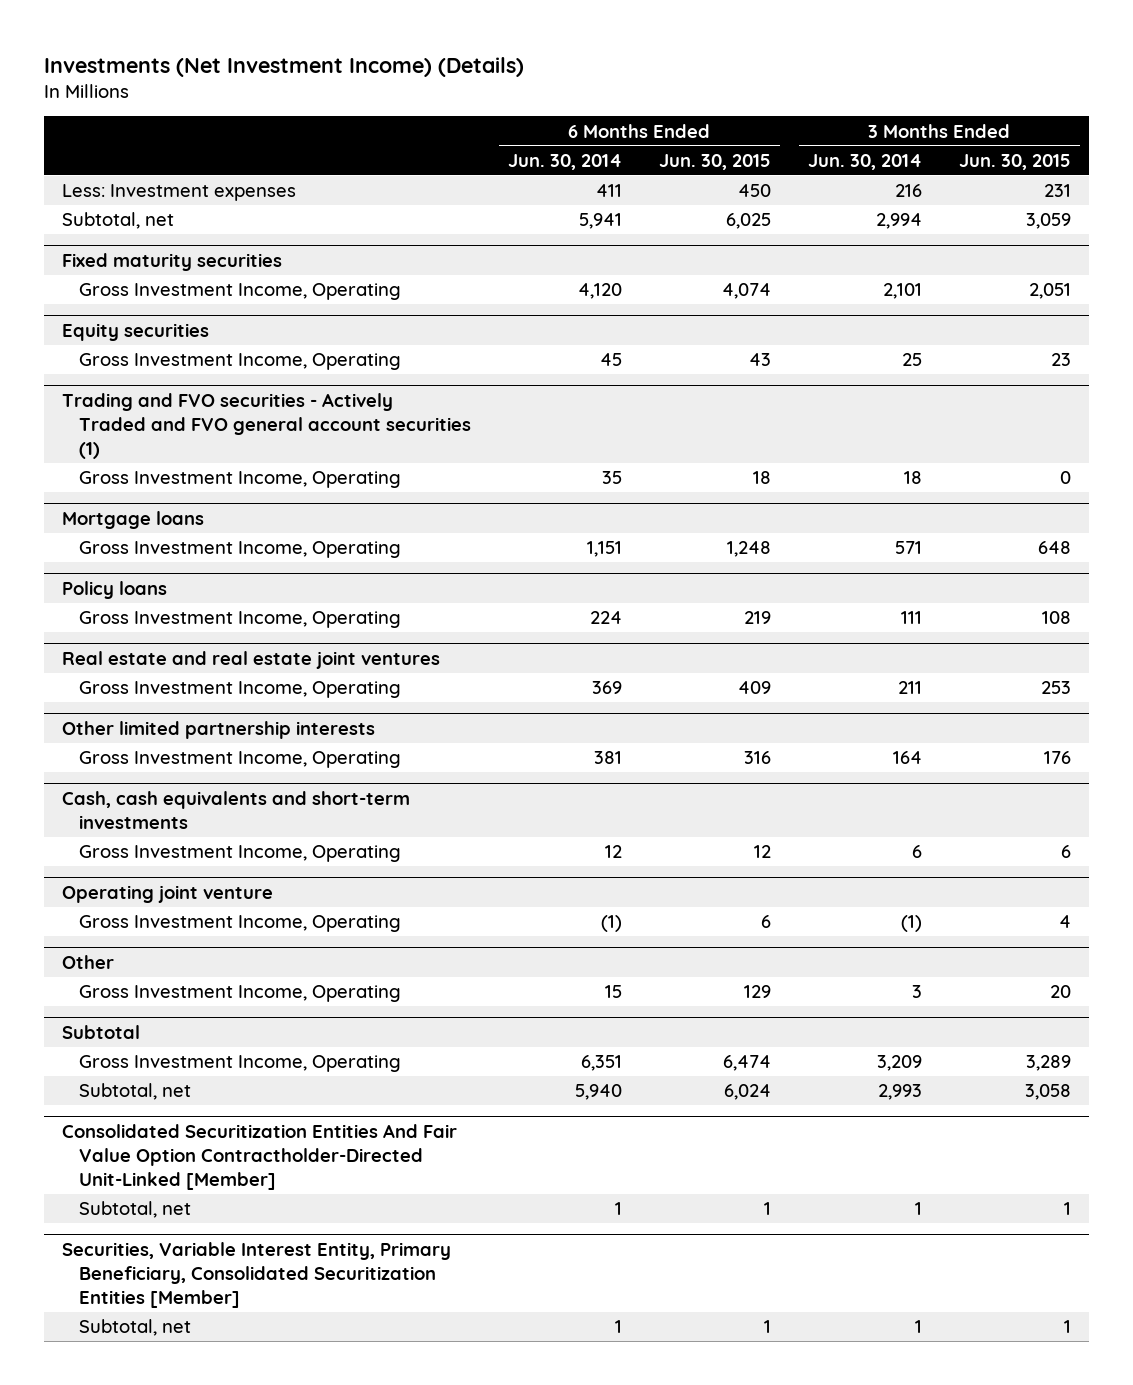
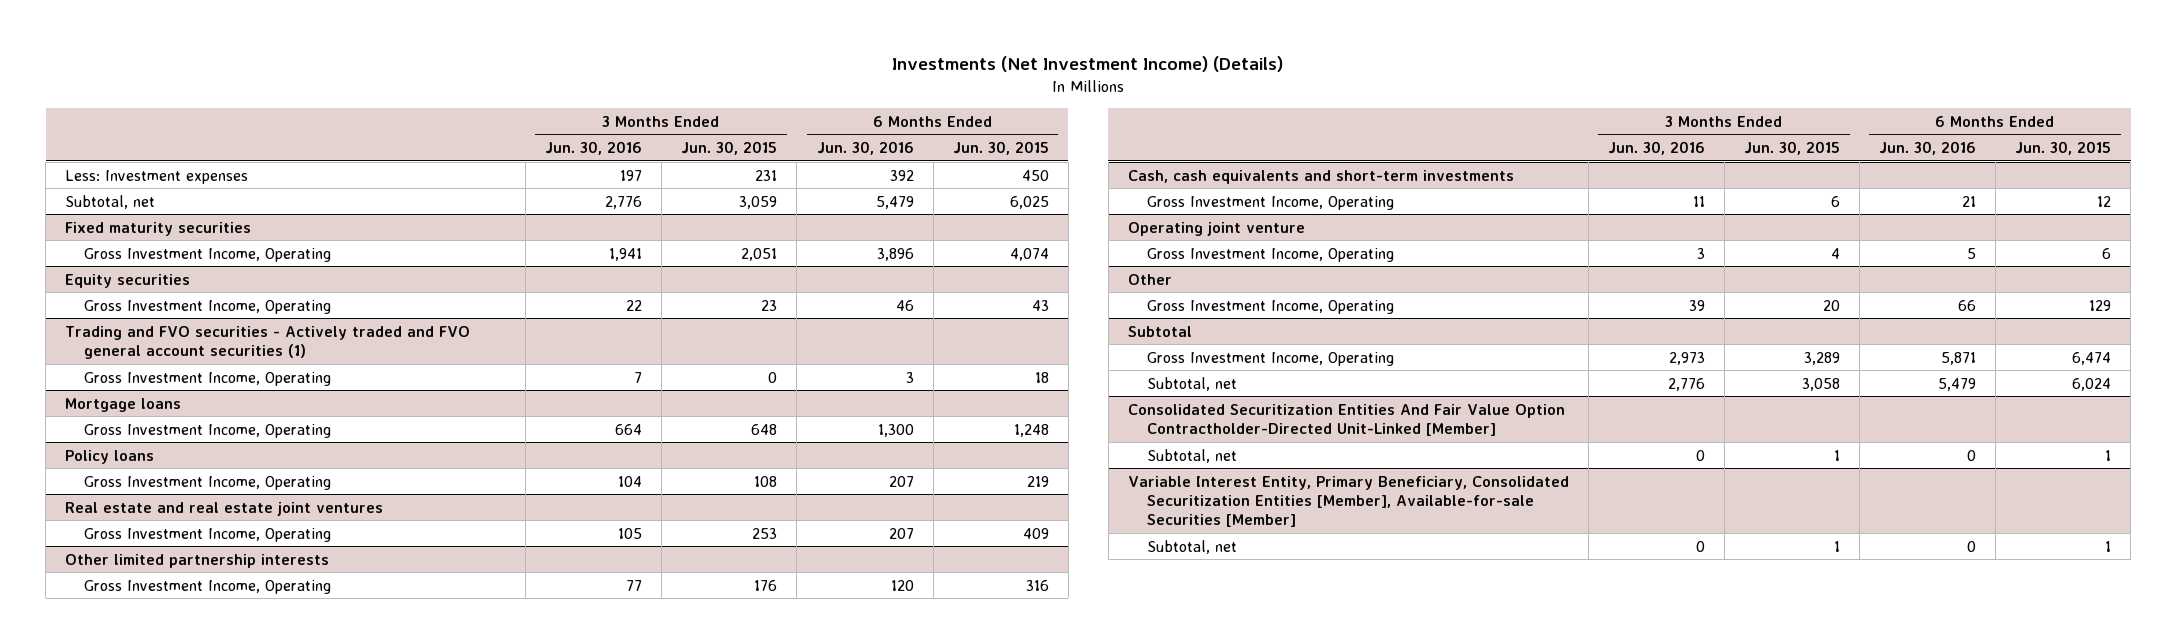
[507,153,622,170] Jun. 30, 2014 -> none
[807,153,922,170] Jun. 30, 2014 -> none
none -> [545,140,643,155] Jun. 30, 2016
none -> [816,140,914,155] Jun. 30, 2016
[62,393,472,459] Trading and FVO securities - Actively Traded and FVO general account securities (1) -> [65,325,471,359] Trading and FVO securities - Actively traded and FVO general account securities (1)
[62,1242,452,1308] Securities, Variable Interest Entity, Primary Beneficiary, Consolidated Securitization Entities [Member] -> [1127,475,1569,527] Variable Interest Entity, Primary Beneficiary, Consolidated Securitization Entities [Member], Available-for-sale Securities [Member]

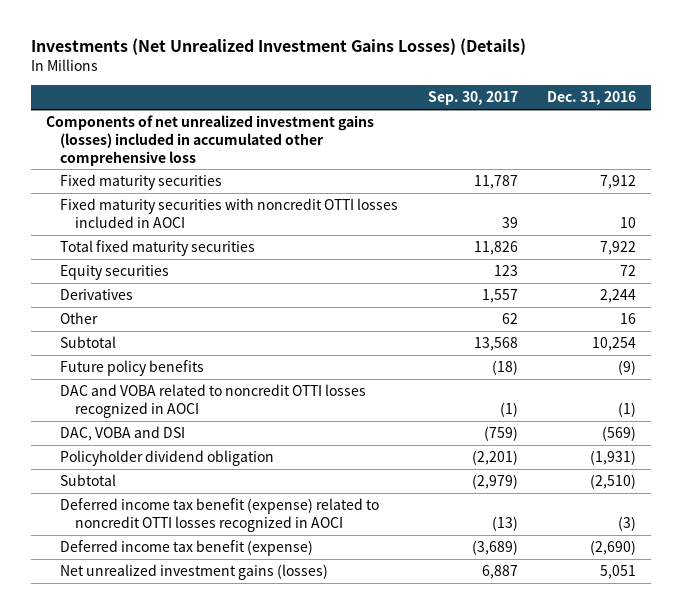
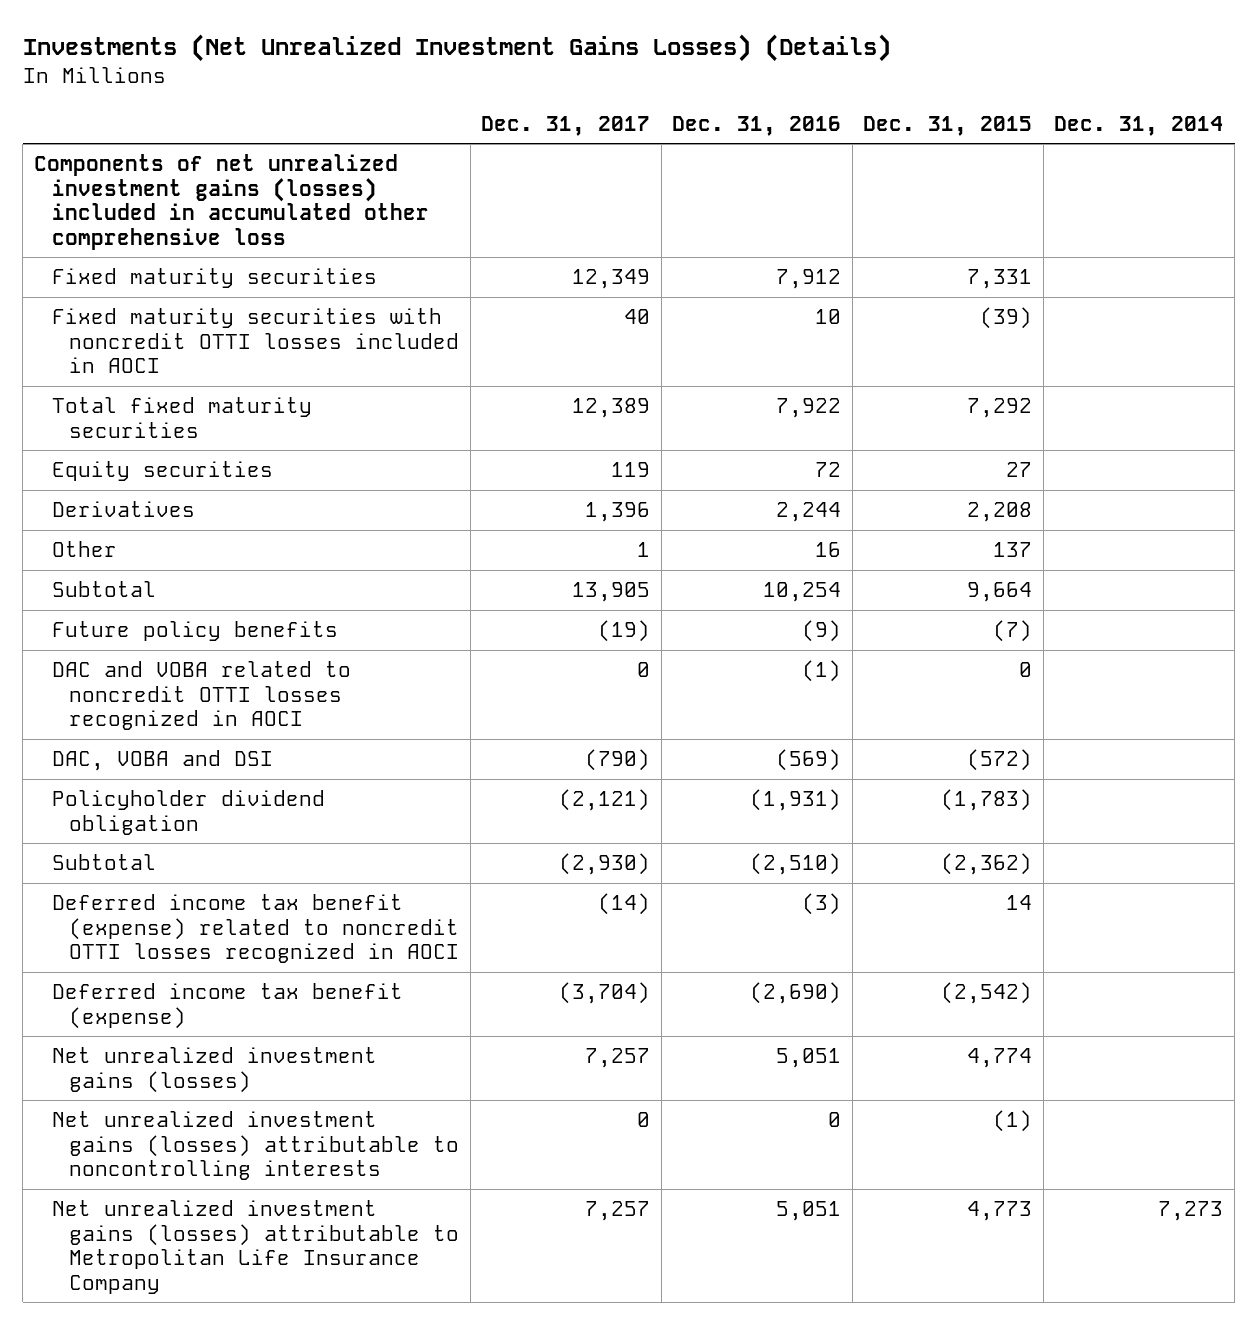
[427,91,518,106] Sep. 30, 2017 -> none
none -> [481,115,651,136] Dec. 31, 2017
none -> [863,115,1033,136] Dec. 31, 2015
none -> [1054,115,1224,136] Dec. 31, 2014
none -> [51,1111,460,1181] Net unrealized investment gains (losses) attributable to noncontrolling interests
none -> [51,1200,460,1294] Net unrealized investment gains (losses) attributable to Metropolitan Life Insurance Company

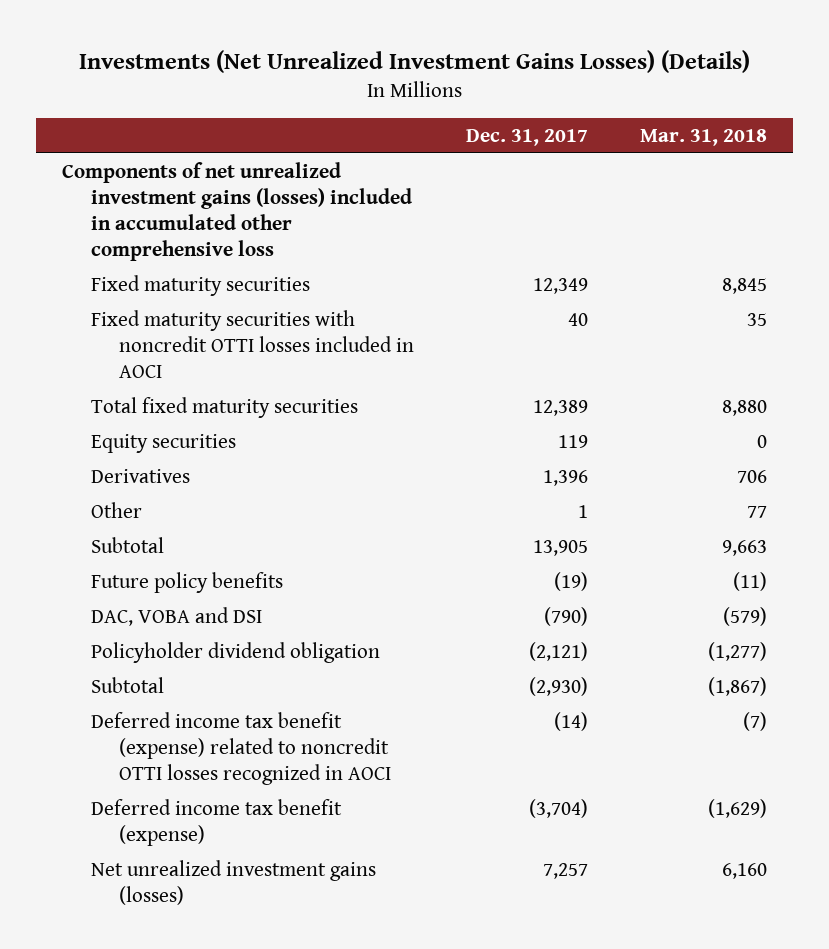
[672,115,842,136] Dec. 31, 2016 -> none
[863,115,1033,136] Dec. 31, 2015 -> none
[1054,115,1224,136] Dec. 31, 2014 -> none
none -> [639,129,767,147] Mar. 31, 2018
[51,661,351,731] DAC and VOBA related to noncredit OTTI losses recognized in AOCI -> none
[51,1111,460,1181] Net unrealized investment gains (losses) attributable to noncontrolling interests -> none
[51,1200,460,1294] Net unrealized investment gains (losses) attributable to Metropolitan Life Insurance Company -> none

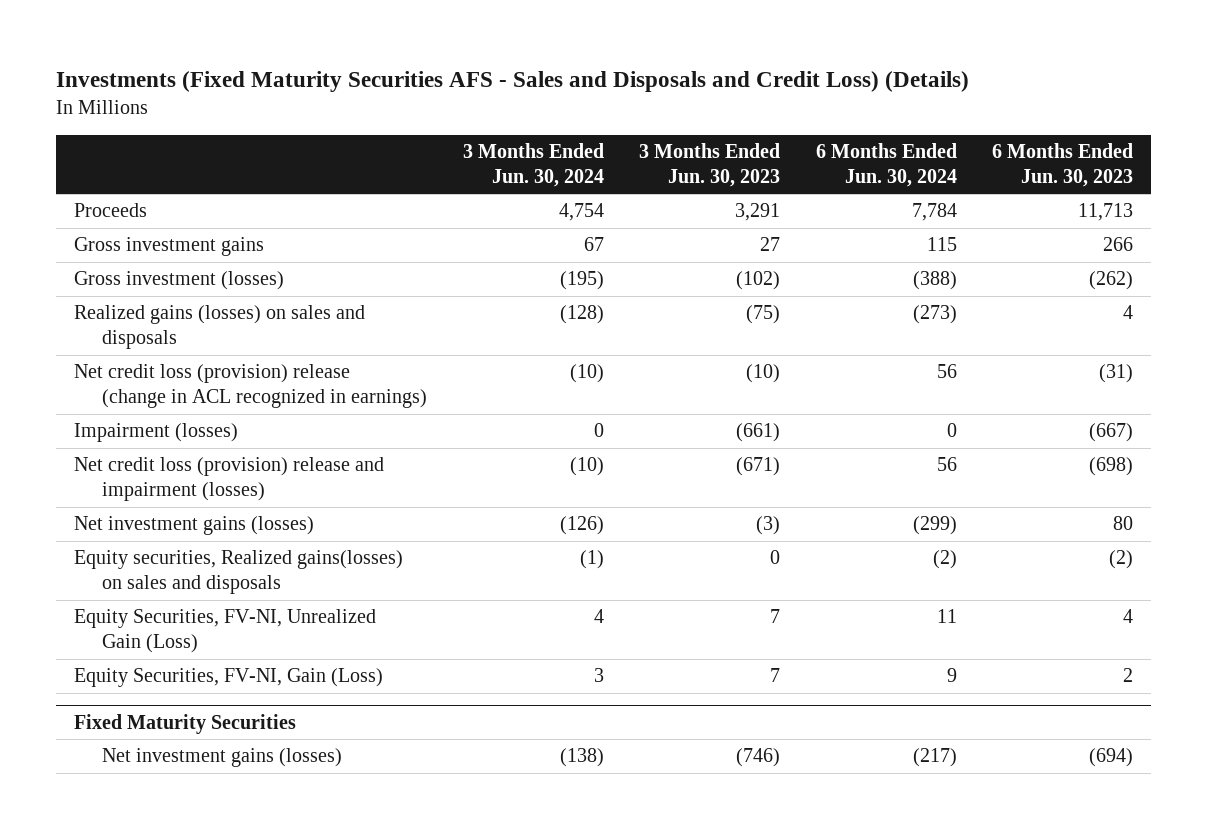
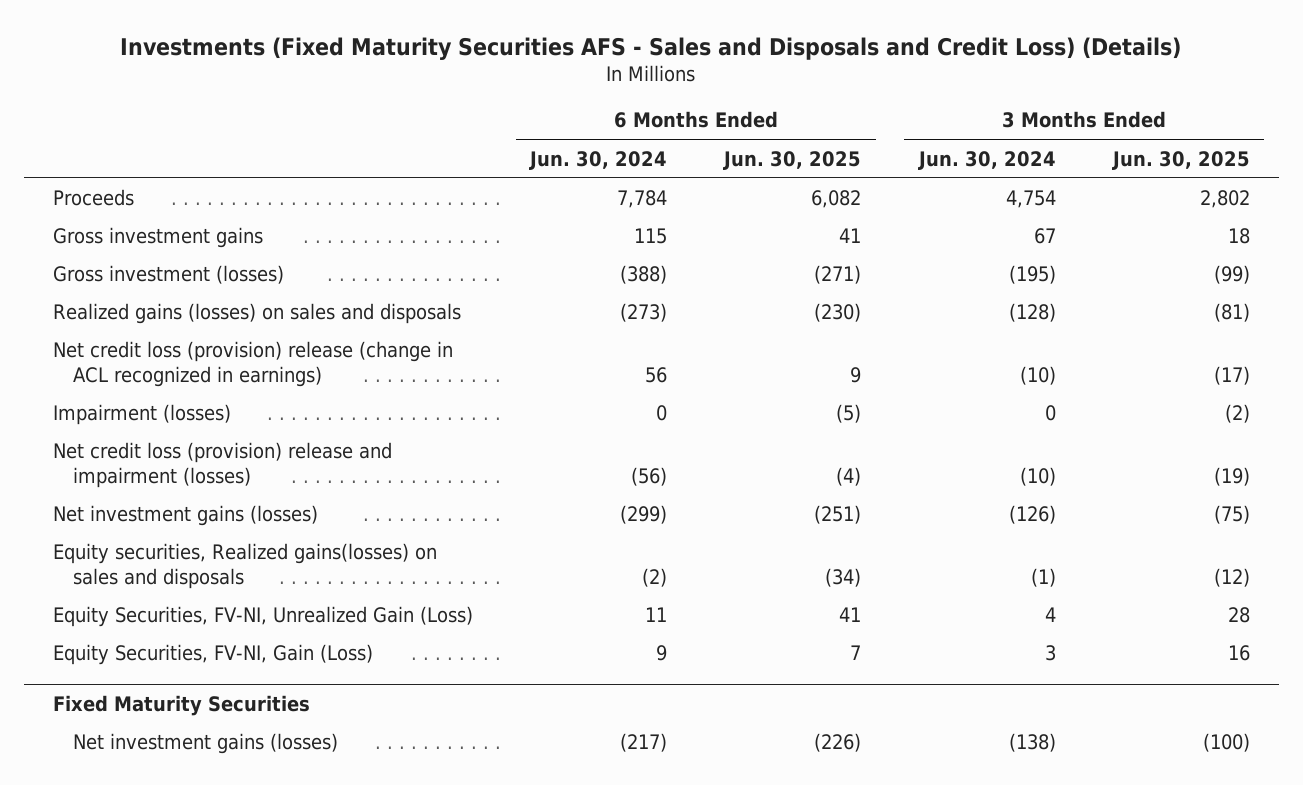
[639,143,781,188] 3 Months Ended Jun. 30, 2023 -> none
[992,143,1134,188] 6 Months Ended Jun. 30, 2023 -> none
none -> [723,150,862,170] Jun. 30, 2025
none -> [1111,150,1250,170] Jun. 30, 2025
[936,457,957,472] 56 -> [631,467,668,487] (56)

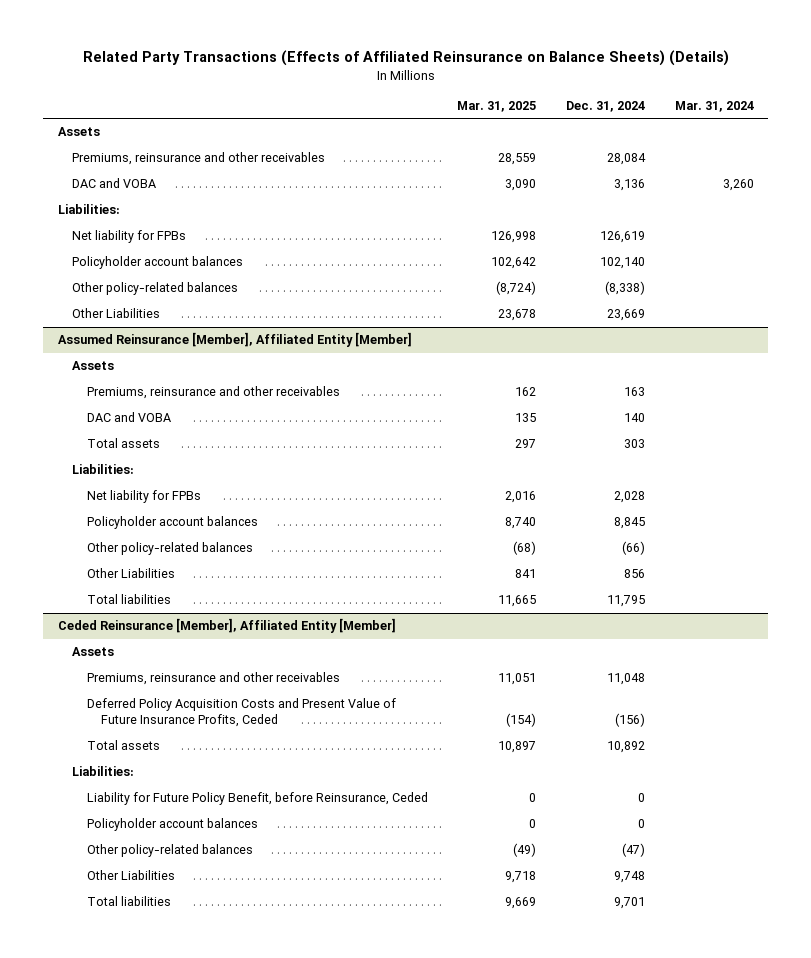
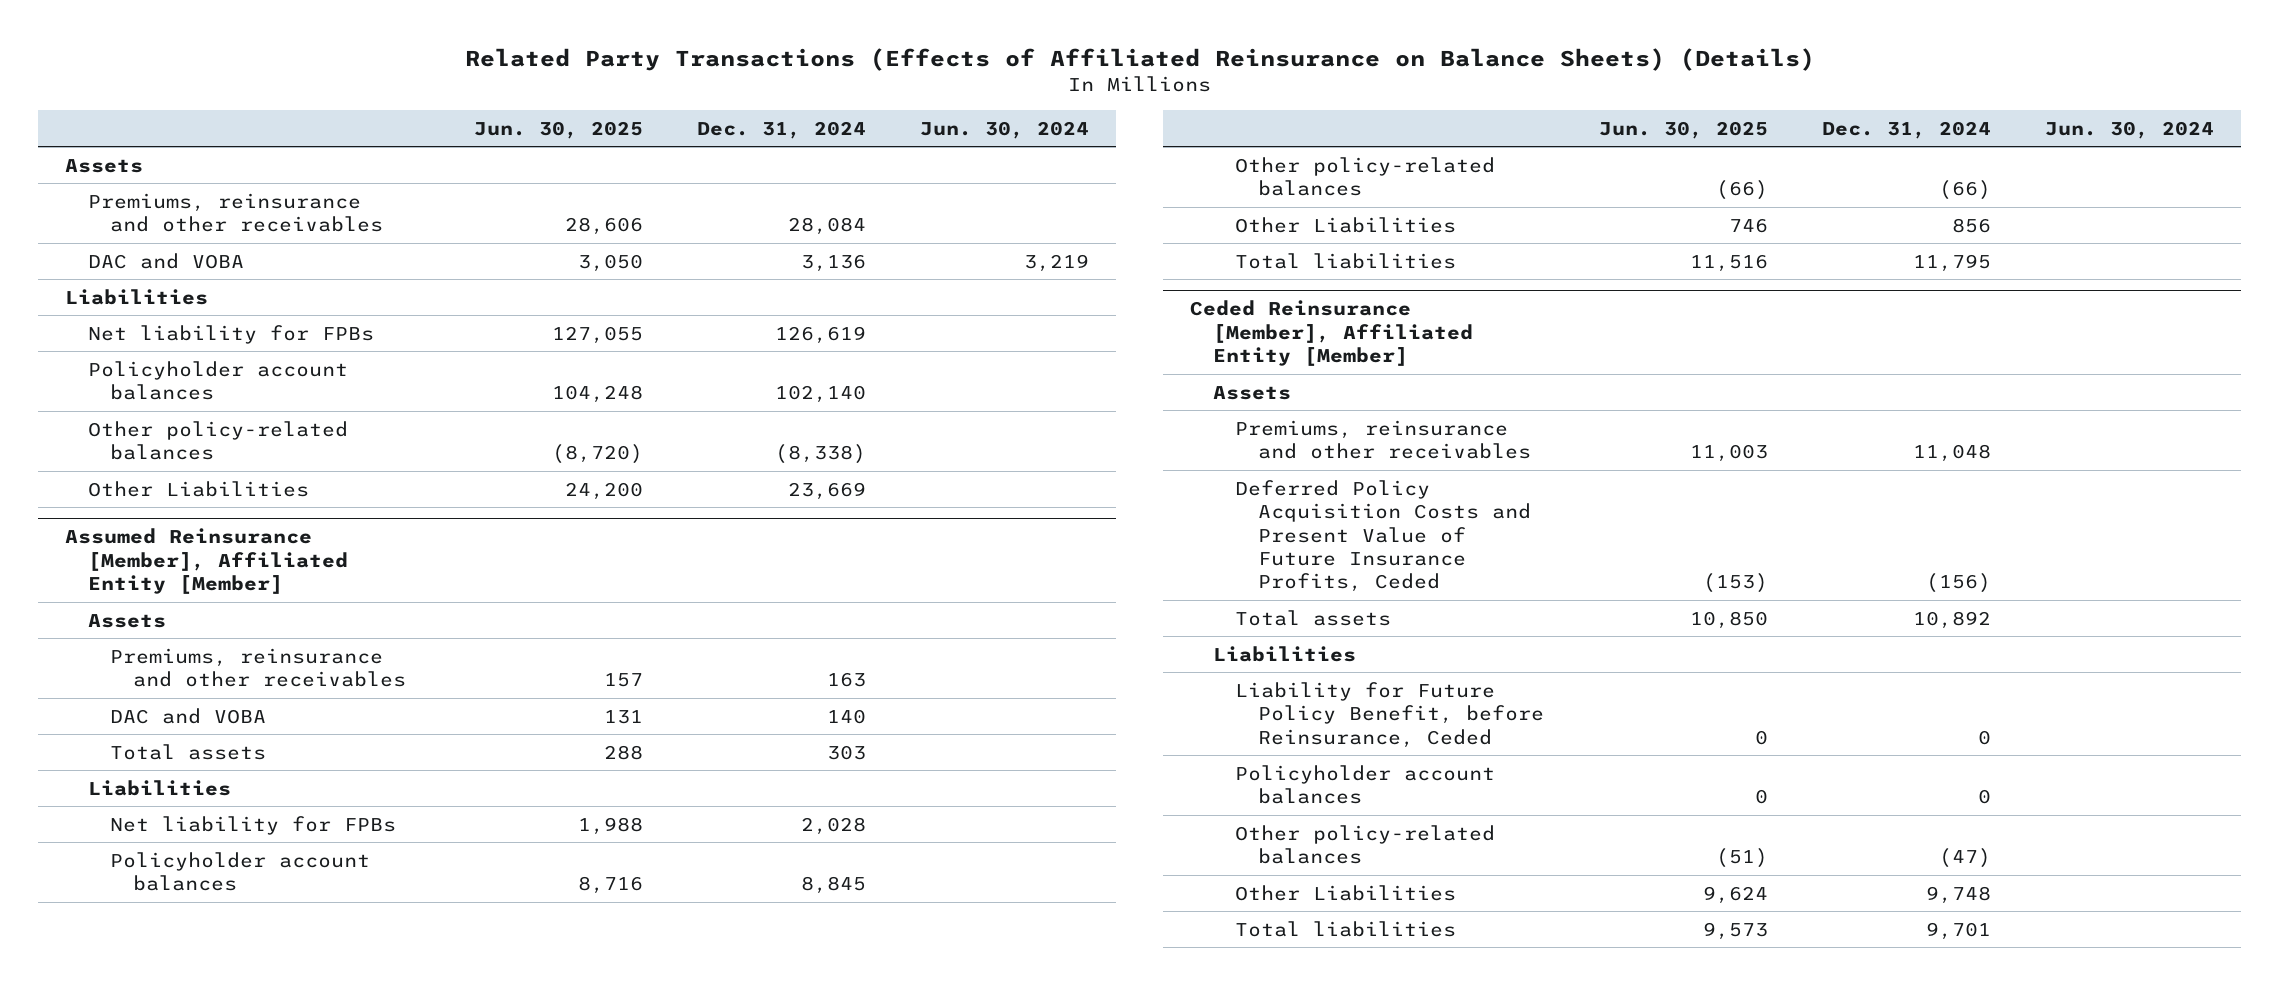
[457,100,537,112] Mar. 31, 2025 -> none
[674,100,754,112] Mar. 31, 2024 -> none
none -> [473,120,643,139] Jun. 30, 2025
none -> [920,120,1090,139] Jun. 30, 2024
[57,204,120,215] Liabilities: -> [64,288,208,305] Liabilities
[72,464,135,475] Liabilities: -> [87,779,231,796] Liabilities
[72,766,135,777] Liabilities: -> [1212,645,1356,662] Liabilities

